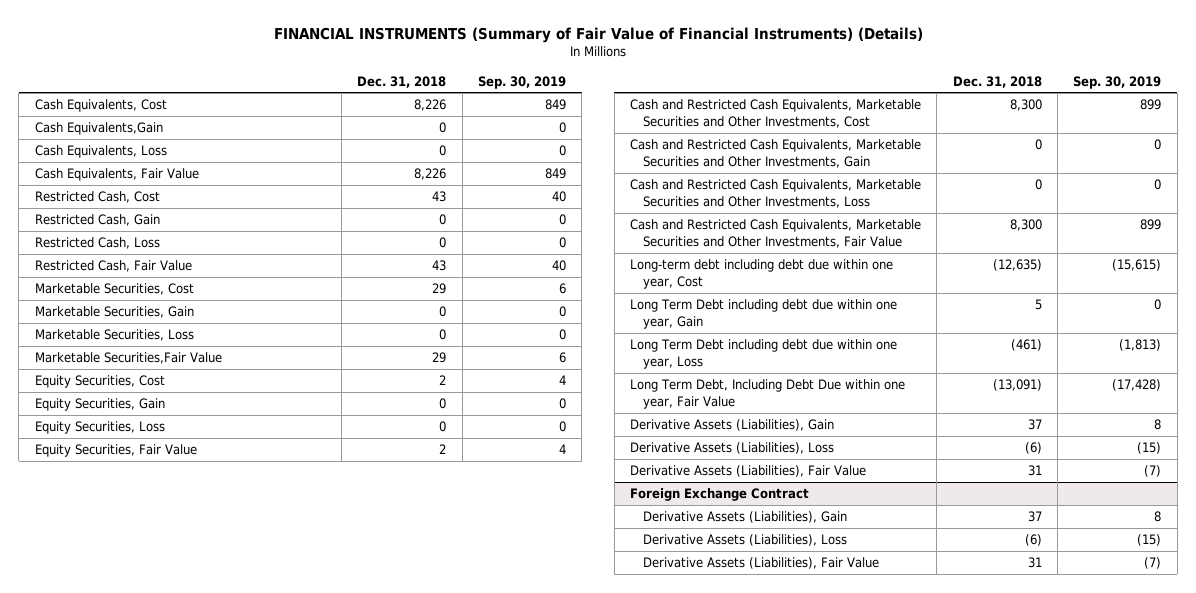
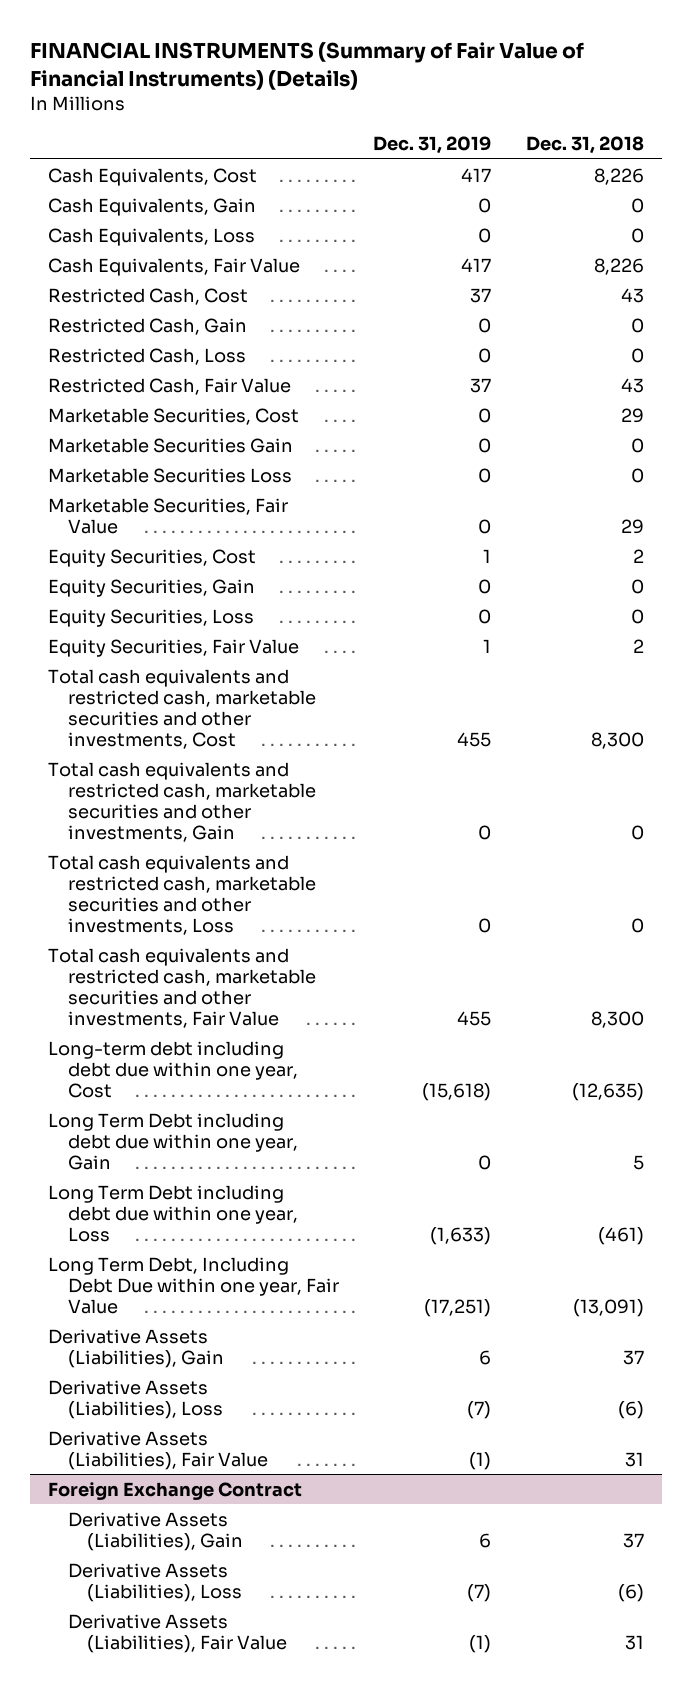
[478,75,567,89] Sep. 30, 2019 -> none
none -> [373,136,492,155] Dec. 31, 2019
[34,122,163,136] Cash Equivalents,Gain -> [47,197,256,216] Cash Equivalents, Gain
[34,306,194,319] Marketable Securities, Gain -> [47,437,293,453] Marketable Securities Gain
[34,329,194,342] Marketable Securities, Loss -> [47,467,292,483] Marketable Securities Loss
[34,352,222,365] Marketable Securities,Fair Value -> [47,497,288,534] Marketable Securities, Fair Value
[630,99,922,128] Cash and Restricted Cash Equivalents, Marketable Securities and Other Investments, Cost -> [47,668,316,749] Total cash equivalents and restricted cash, marketable securities and other investments, Cost
[630,139,922,168] Cash and Restricted Cash Equivalents, Marketable Securities and Other Investments, Gain -> [47,761,316,842] Total cash equivalents and restricted cash, marketable securities and other investments, Gain
[630,179,922,208] Cash and Restricted Cash Equivalents, Marketable Securities and Other Investments, Loss -> [47,854,316,935] Total cash equivalents and restricted cash, marketable securities and other investments, Loss
[630,219,922,248] Cash and Restricted Cash Equivalents, Marketable Securities and Other Investments, Fair Value -> [47,947,316,1028] Total cash equivalents and restricted cash, marketable securities and other investments, Fair Value

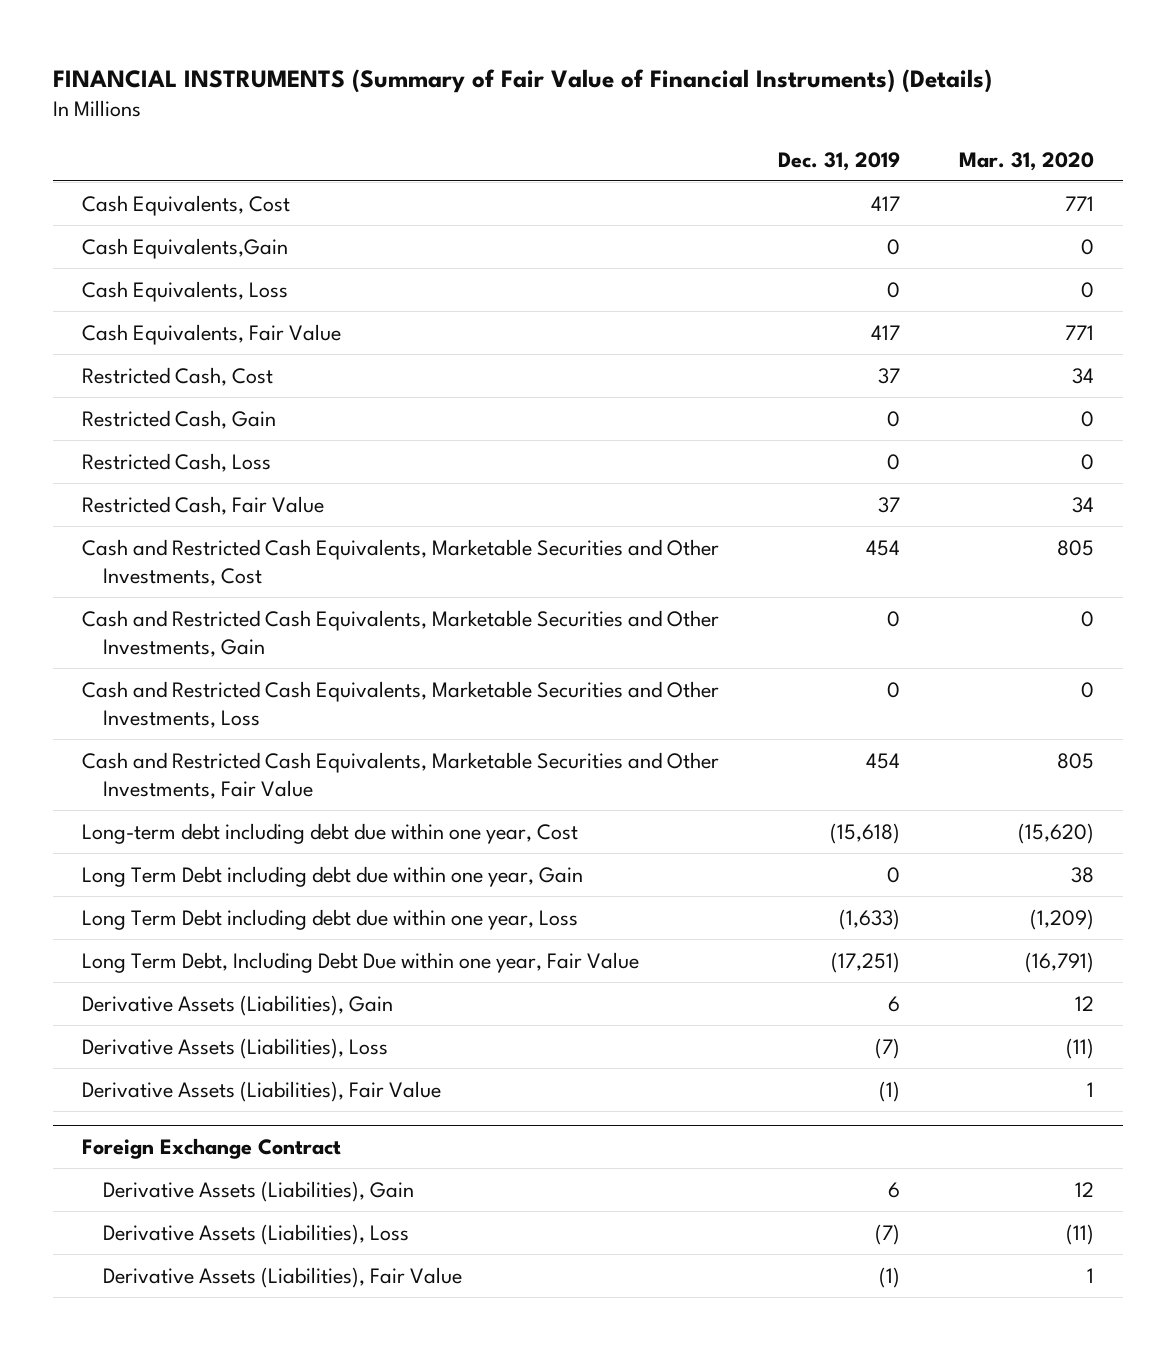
[526,136,645,155] Dec. 31, 2018 -> none
none -> [958,151,1094,171] Mar. 31, 2020
[47,197,256,216] Cash Equivalents, Gain -> [82,237,289,259] Cash Equivalents,Gain
[47,407,299,425] Marketable Securities, Cost -> none
[47,437,293,453] Marketable Securities Gain -> none
[47,467,292,483] Marketable Securities Loss -> none
[47,497,288,534] Marketable Securities, Fair Value -> none
[47,548,256,567] Equity Securities, Cost -> none
[47,578,255,597] Equity Securities, Gain -> none
[47,608,254,627] Equity Securities, Loss -> none
[47,638,299,657] Equity Securities, Fair Value -> none
[47,668,316,749] Total cash equivalents and restricted cash, marketable securities and other investments, Cost -> [82,538,720,586] Cash and Restricted Cash Equivalents, Marketable Securities and Other Investments, Cost
[457,731,492,747] 455 -> [865,539,900,556] 454
[47,761,316,842] Total cash equivalents and restricted cash, marketable securities and other investments, Gain -> [82,609,720,657] Cash and Restricted Cash Equivalents, Marketable Securities and Other Investments, Gain
[47,854,316,935] Total cash equivalents and restricted cash, marketable securities and other investments, Loss -> [82,680,720,728] Cash and Restricted Cash Equivalents, Marketable Securities and Other Investments, Loss
[47,947,316,1028] Total cash equivalents and restricted cash, marketable securities and other investments, Fair Value -> [82,751,720,799] Cash and Restricted Cash Equivalents, Marketable Securities and Other Investments, Fair Value
[457,1010,492,1026] 455 -> [865,752,900,769] 454

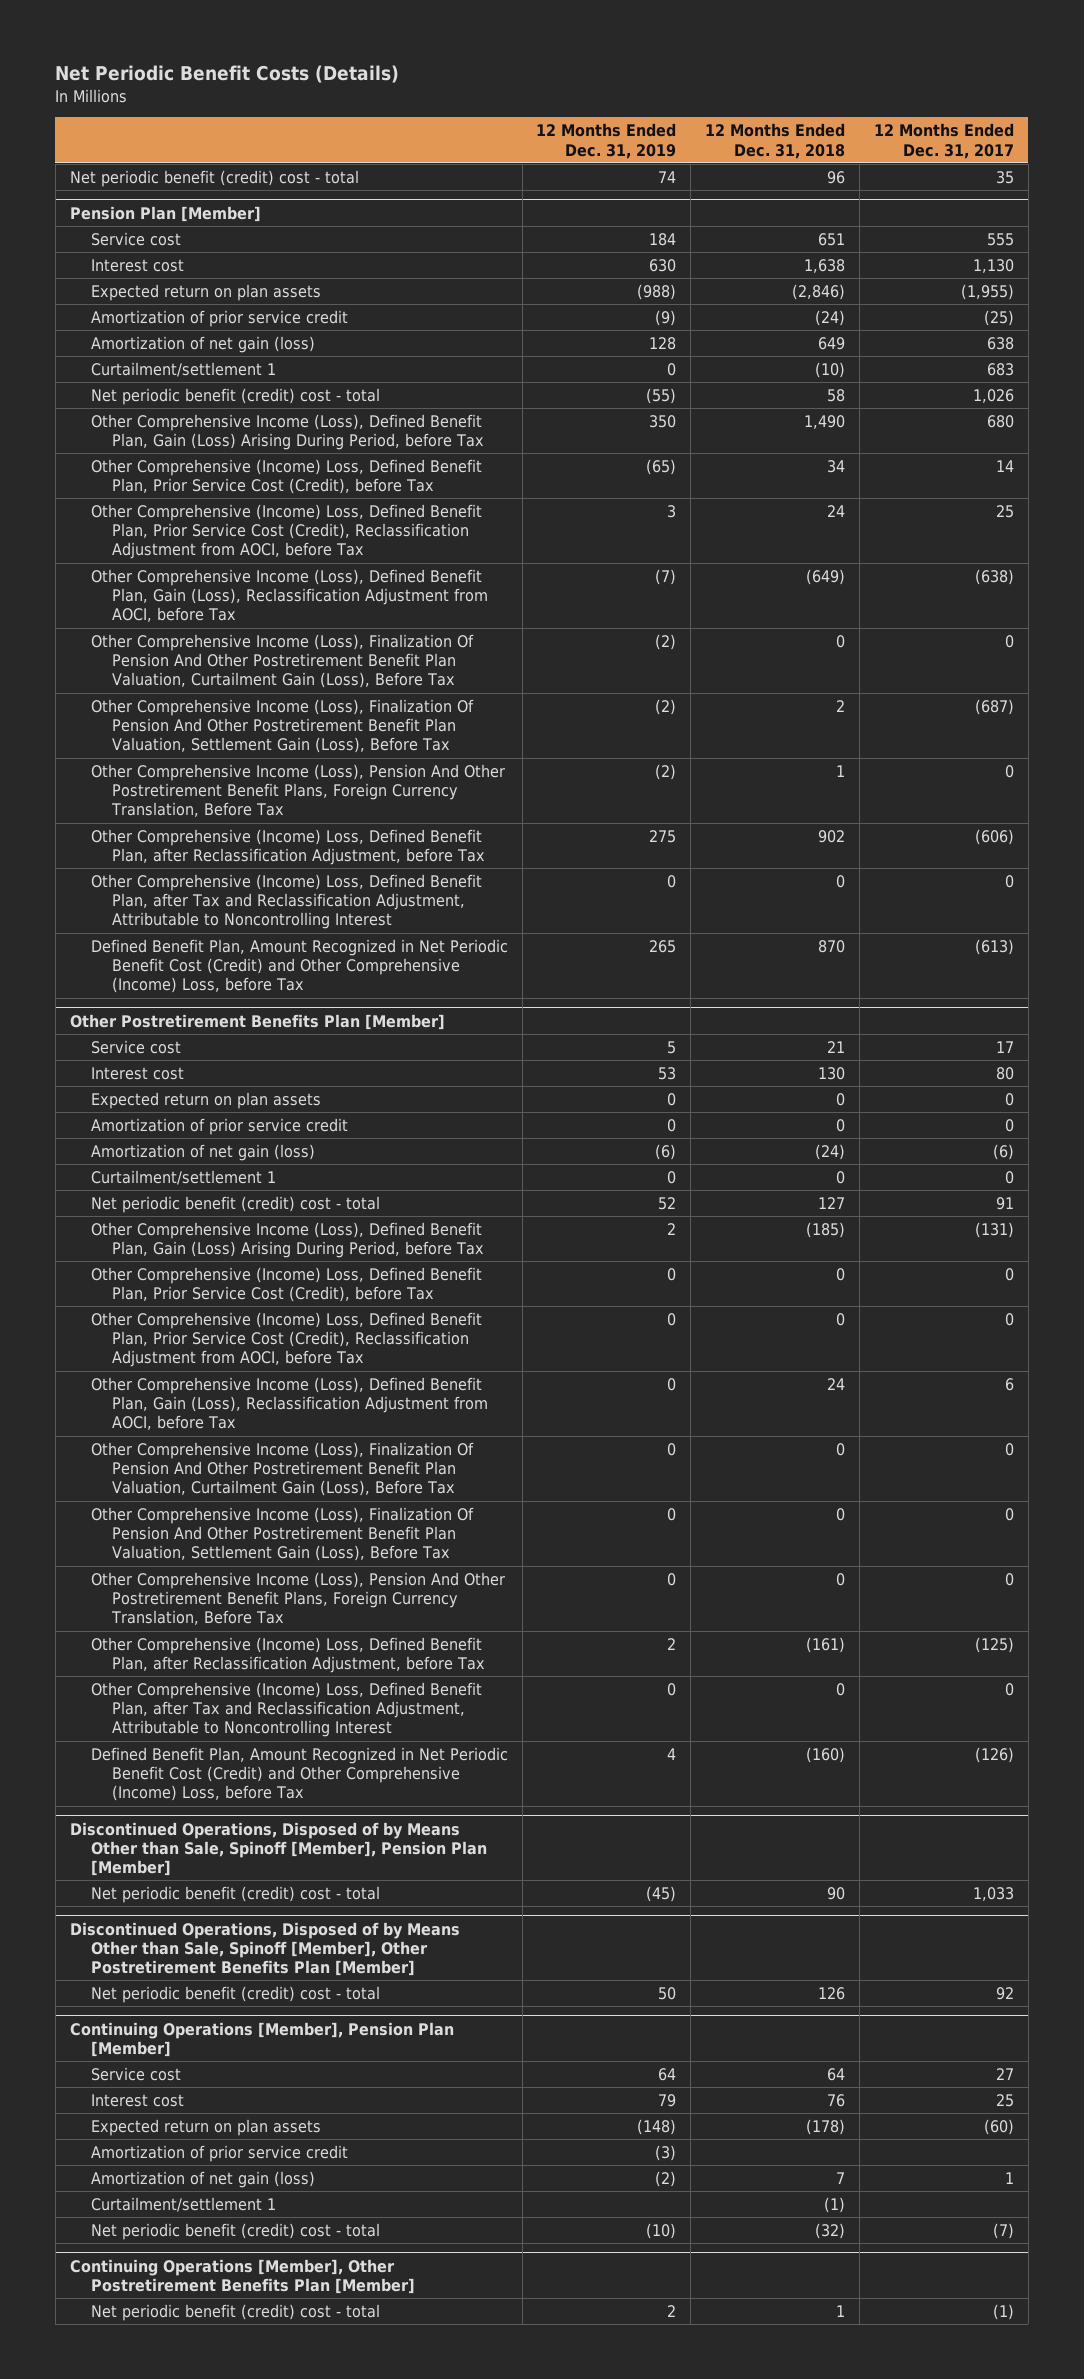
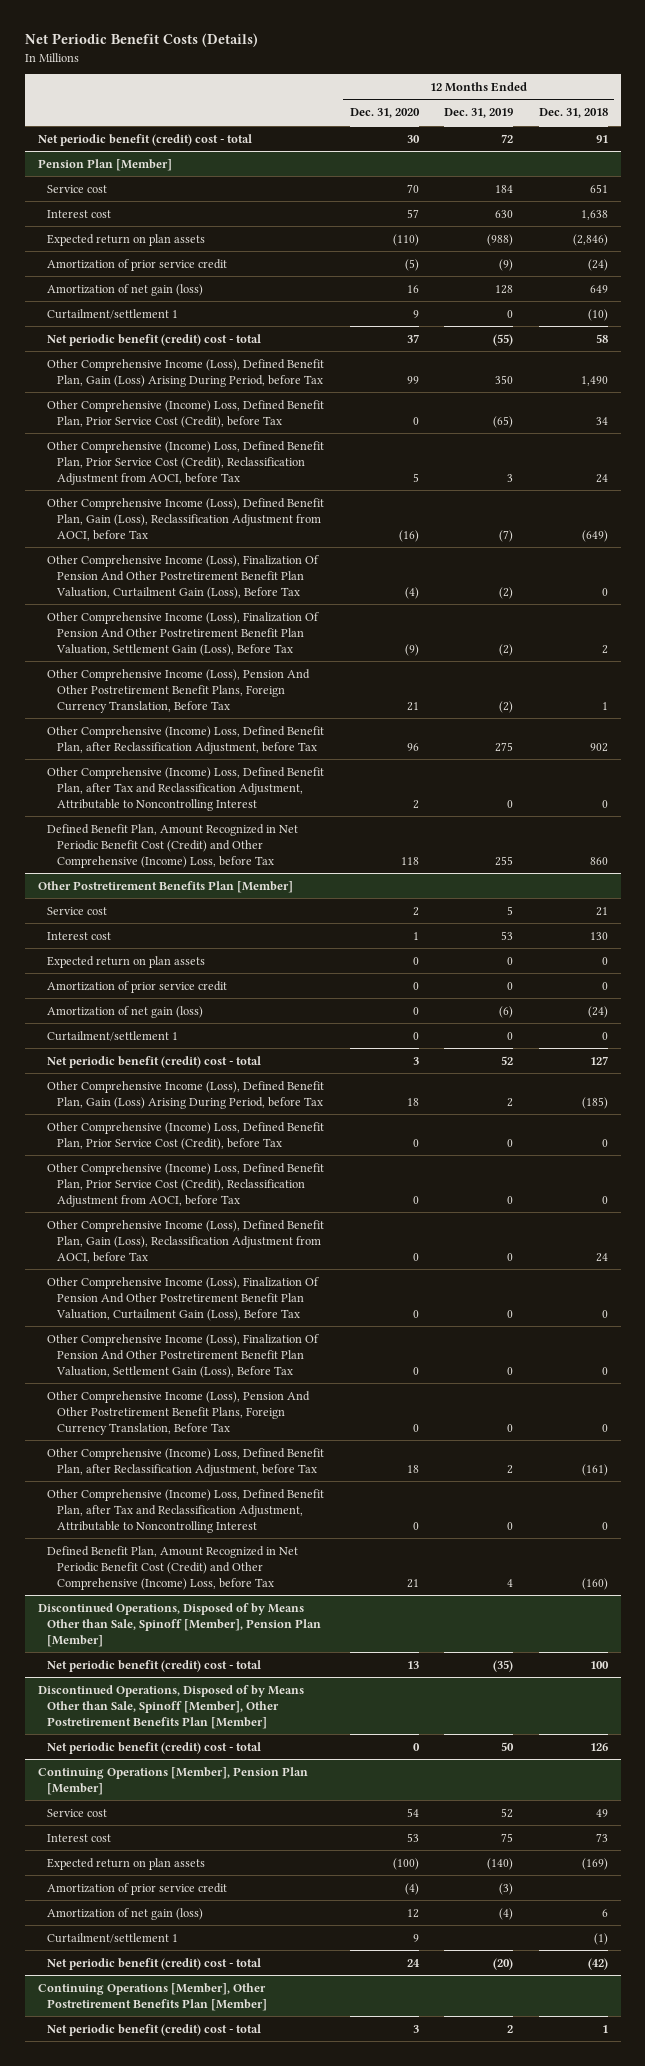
[874,123,1015,159] 12 Months Ended Dec. 31, 2017 -> none
none -> [349,108,420,119] Dec. 31, 2020
[658,170,677,183] 74 -> [501,133,514,143] 72
[827,170,846,184] 96 -> [595,134,608,143] 91
[649,939,677,953] 265 -> [495,855,514,866] 255
[818,939,846,953] 870 -> [589,856,608,865] 860
[646,1885,677,1902] (45) -> [493,1659,514,1672] (35)
[827,1886,846,1900] 90 -> [589,1660,609,1669] 100
[658,2067,677,2081] 64 -> [501,1807,514,1818] 52
[827,2067,846,2081] 64 -> [595,1808,608,1817] 49
[658,2093,677,2107] 79 -> [501,1832,514,1842] 75
[827,2093,846,2107] 76 -> [595,1832,608,1842] 73
[637,2118,677,2135] (148) -> [487,1857,514,1870] (140)
[806,2118,846,2135] (178) -> [581,1857,608,1870] (169)
[655,2170,677,2187] (2) -> [499,1907,514,1920] (4)
[836,2171,846,2184] 7 -> [601,1908,608,1917] 6
[646,2222,677,2239] (10) -> [493,1957,514,1970] (20)
[815,2222,846,2239] (32) -> [587,1957,608,1970] (42)

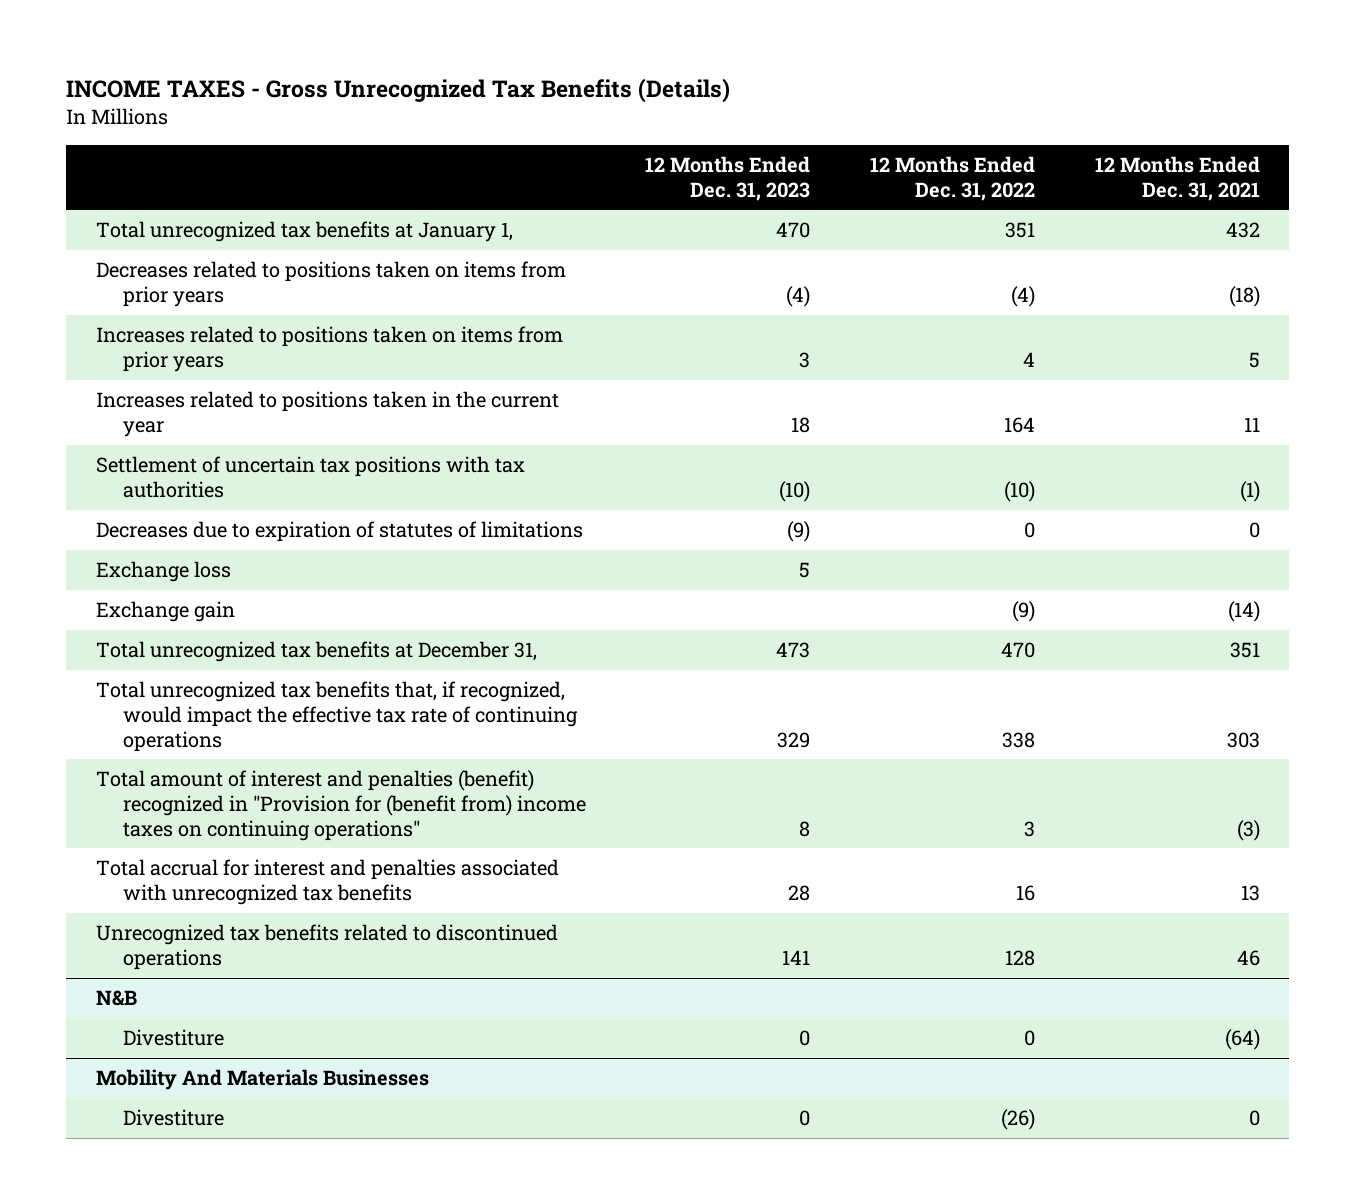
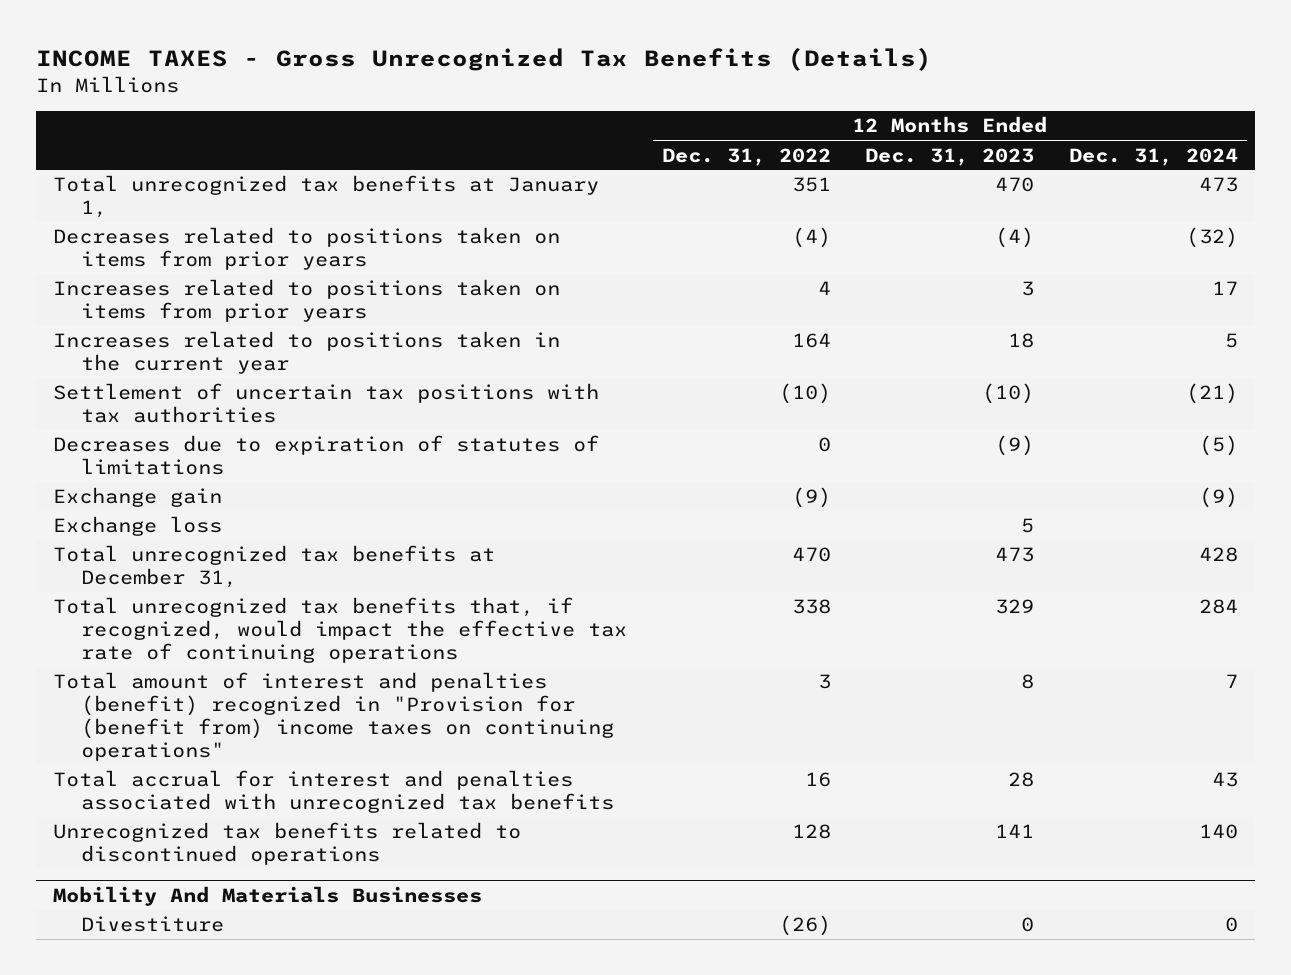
[1094,155,1260,201] 12 Months Ended Dec. 31, 2021 -> none
none -> [1068,147,1238,166] Dec. 31, 2024
[95,561,231,583] Exchange loss -> [53,516,223,537] Exchange loss
[95,990,137,1007] N&B -> none
[122,1029,224,1047] Divestiture -> none

